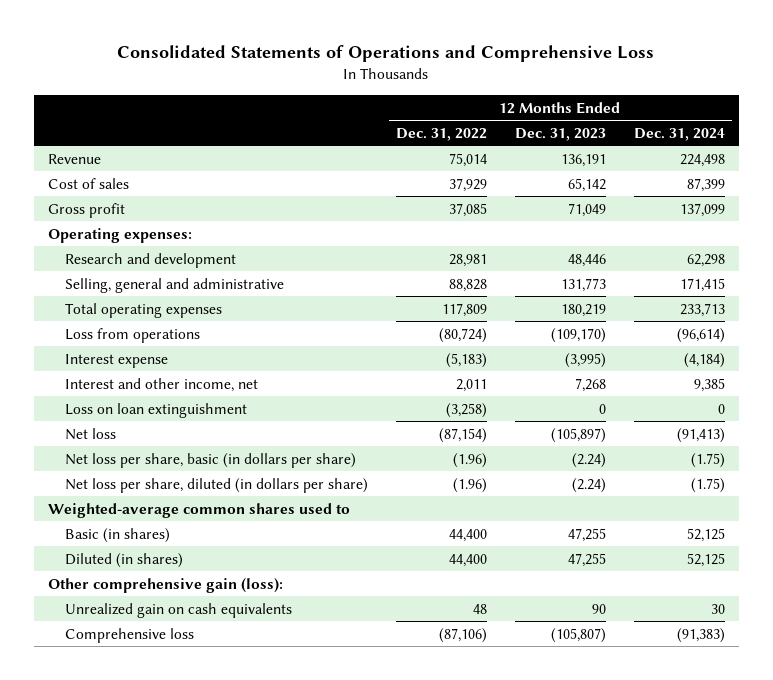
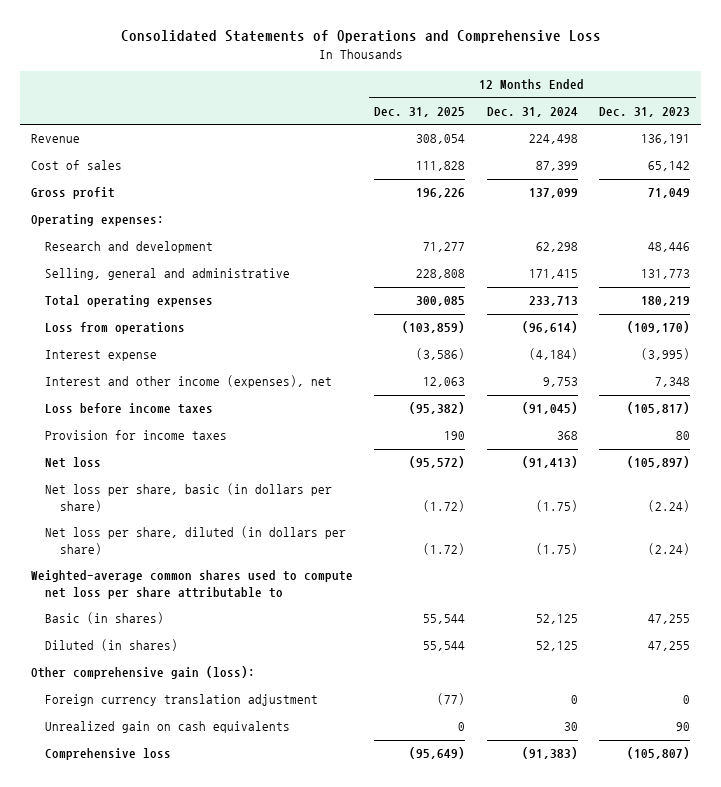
[395,127,487,141] Dec. 31, 2022 -> none
none -> [374,106,466,117] Dec. 31, 2025
[64,402,247,418] Loss on loan extinguishment -> none
[64,377,258,392] Interest and other income, net -> [45,375,333,389] Interest and other income (expenses), net
[574,377,606,392] 7,268 -> [655,377,691,388] 7,348
[693,377,725,392] 9,385 -> [542,377,578,388] 9,753
none -> [45,403,214,415] Loss before income taxes
none -> [45,430,228,441] Provision for income taxes
[48,502,351,518] Weighted-average common shares used to -> [31,570,354,600] Weighted-average common shares used to compute net loss per share attributable to
none -> [45,694,319,707] Foreign currency translation adjustment

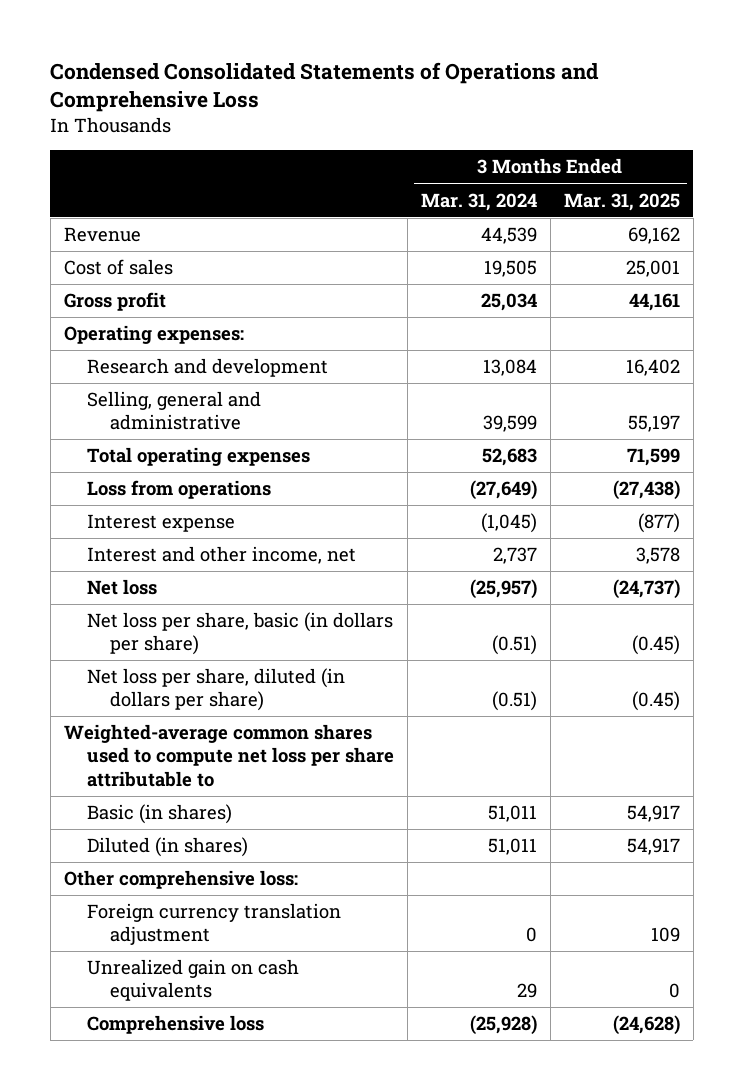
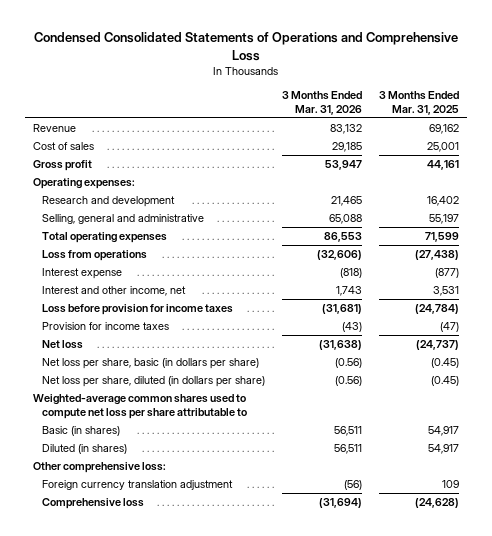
[420,192,537,211] Mar. 31, 2024 -> none
none -> [281,90,362,116] 3 Months Ended Mar. 31, 2026
[635,547,680,565] 3,578 -> [432,285,459,296] 3,531
none -> [42,303,234,315] Loss before provision for income taxes
none -> [42,321,170,330] Provision for income taxes
[86,959,299,1002] Unrealized gain on cash equivalents -> none

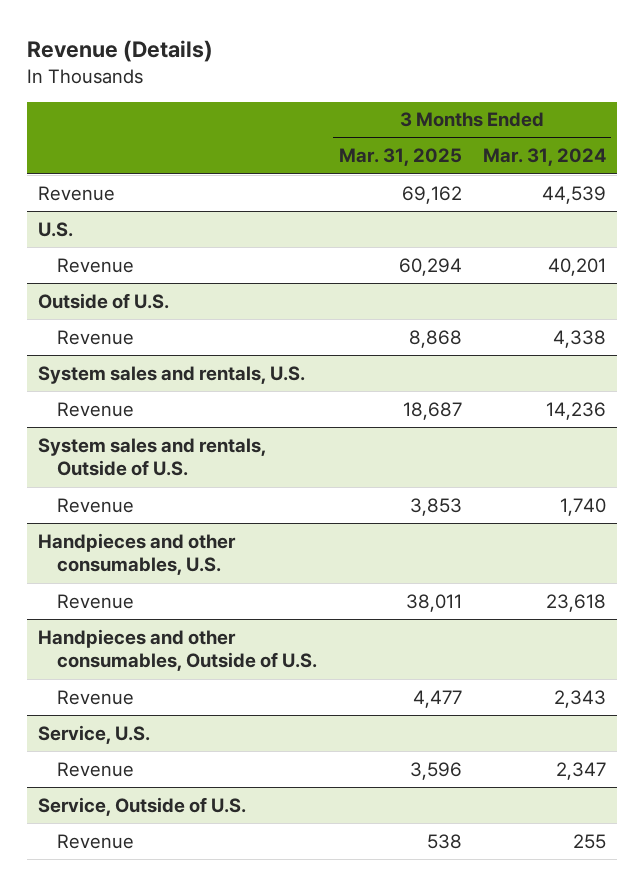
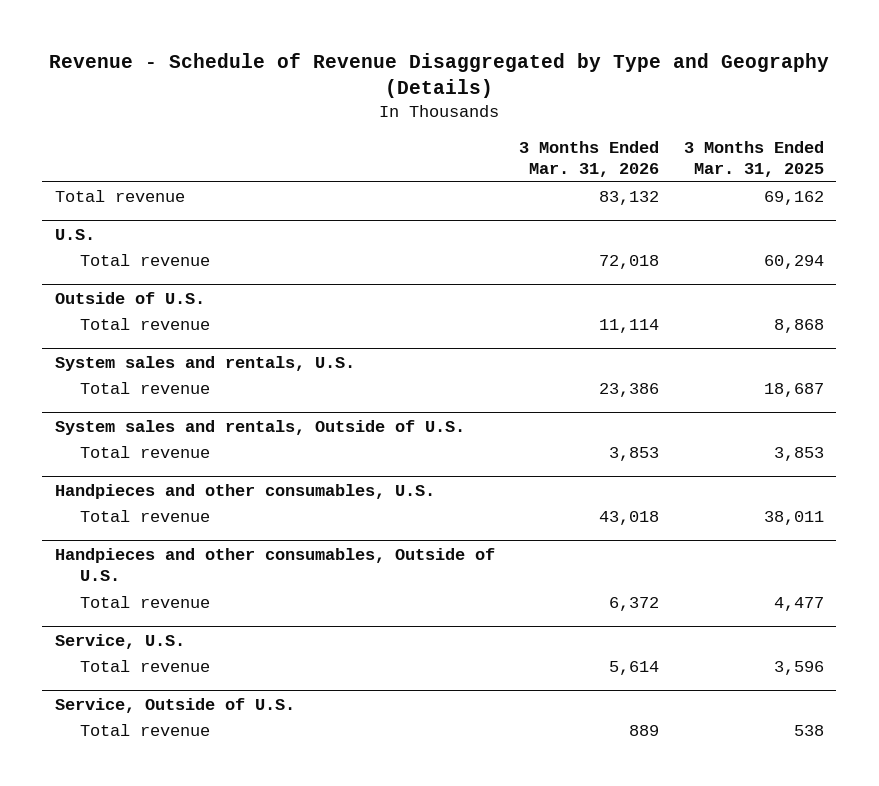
[27,39,214,62] Revenue (Details) -> [49,53,830,99] Revenue - Schedule of Revenue Disaggregated by Type and Geography (Details)
[483,148,607,167] Mar. 31, 2024 -> none
none -> [519,140,660,177] 3 Months Ended Mar. 31, 2026
[37,185,115,201] Revenue -> [54,189,185,202] Total revenue
[57,257,135,273] Revenue -> [80,253,211,266] Total revenue
[57,329,135,345] Revenue -> [80,317,211,330] Total revenue
[57,401,135,417] Revenue -> [80,381,211,394] Total revenue
[57,497,135,513] Revenue -> [80,445,211,458] Total revenue
[57,593,135,609] Revenue -> [80,509,211,522] Total revenue
[57,689,135,705] Revenue -> [80,595,211,608] Total revenue
[57,761,135,777] Revenue -> [80,659,211,672] Total revenue
[57,833,135,849] Revenue -> [80,723,211,736] Total revenue

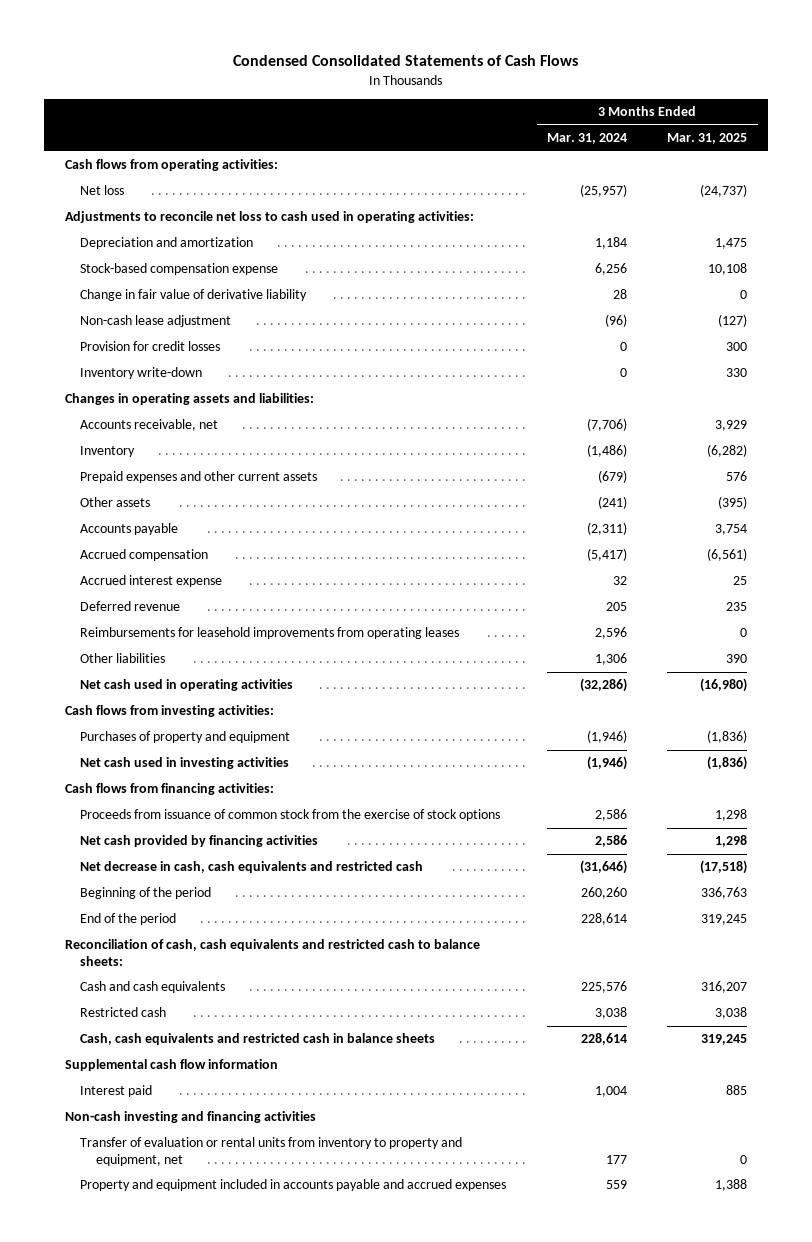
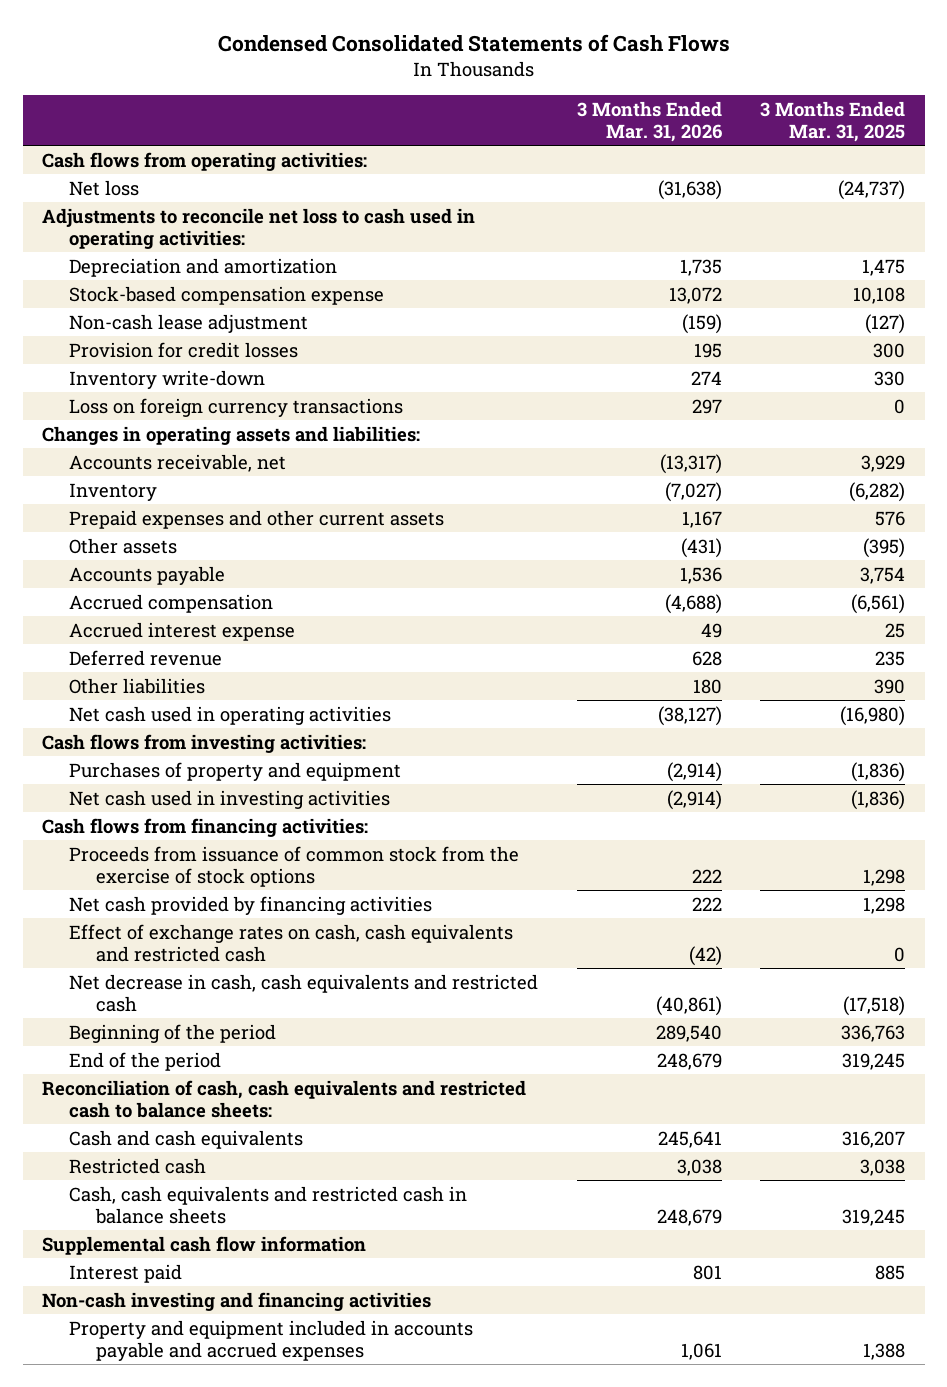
[546,133,627,145] Mar. 31, 2024 -> none
none -> [576,100,722,142] 3 Months Ended Mar. 31, 2026
[80,289,308,302] Change in fair value of derivative liability -> none
none -> [69,397,404,417] Loss on foreign currency transactions
[80,627,460,640] Reimbursements for leasehold improvements from operating leases -> none
none -> [69,923,514,962] Effect of exchange rates on cash, cash equivalents and restricted cash
[80,1137,463,1166] Transfer of evaluation or rental units from inventory to property and equipment, net -> none

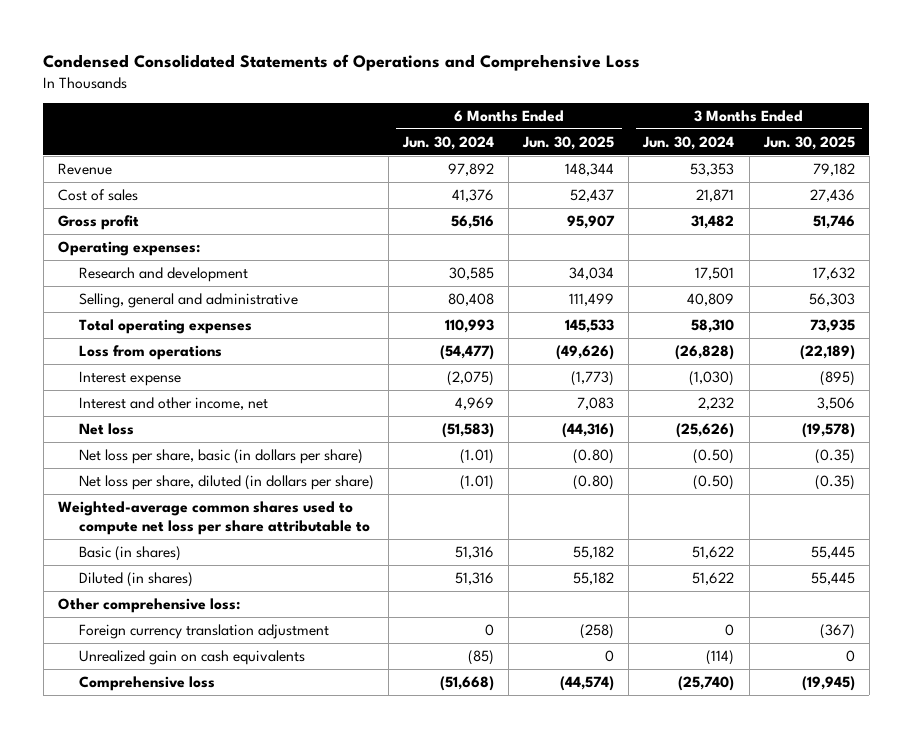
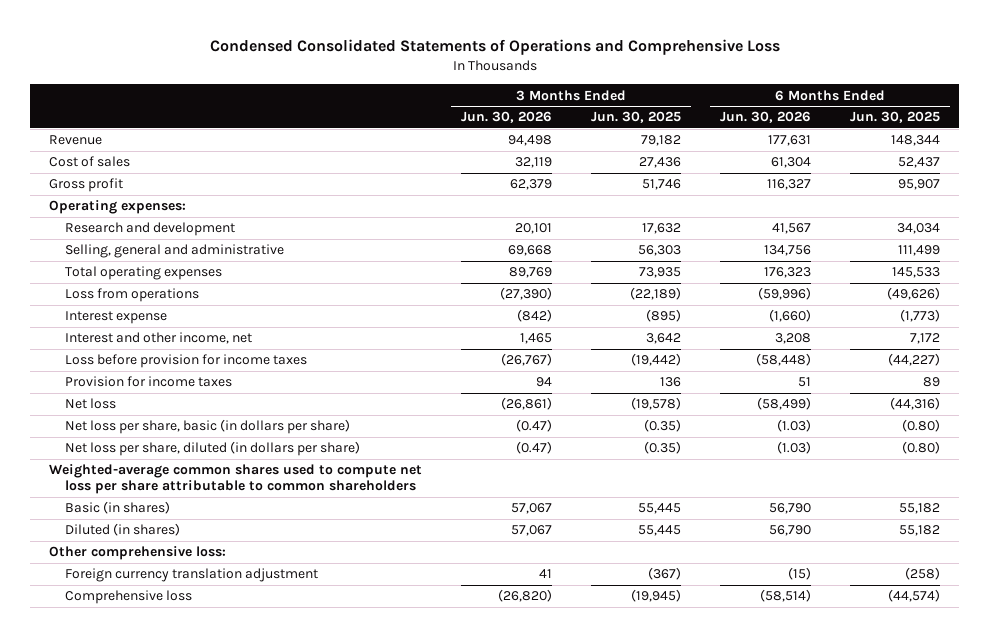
[402,135,495,150] Jun. 30, 2024 -> none
[642,135,735,150] Jun. 30, 2024 -> none
none -> [461,111,553,124] Jun. 30, 2026
none -> [720,111,812,124] Jun. 30, 2026
[577,397,615,411] 7,083 -> [909,333,940,345] 7,172
[816,397,855,411] 3,506 -> [646,333,682,345] 3,642
none -> [65,354,308,369] Loss before provision for income taxes
none -> [65,376,233,388] Provision for income taxes
[57,501,370,535] Weighted-average common shares used to compute net loss per share attributable to -> [49,464,423,495] Weighted-average common shares used to compute net loss per share attributable to common shareholders
[78,650,305,666] Unrealized gain on cash equivalents -> none

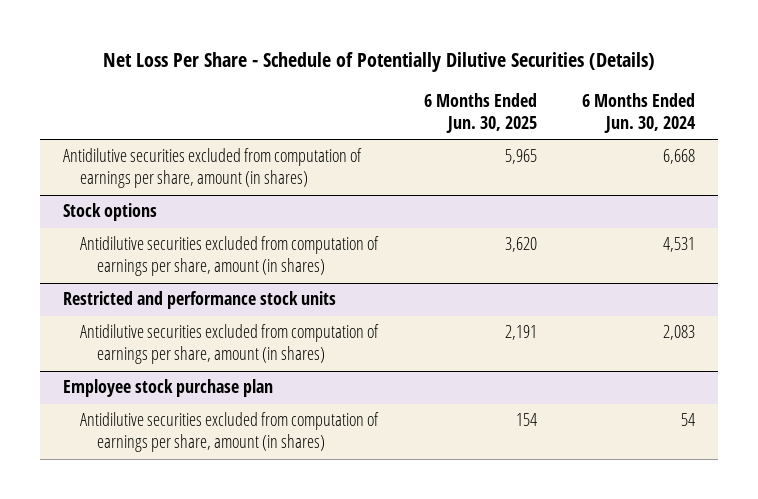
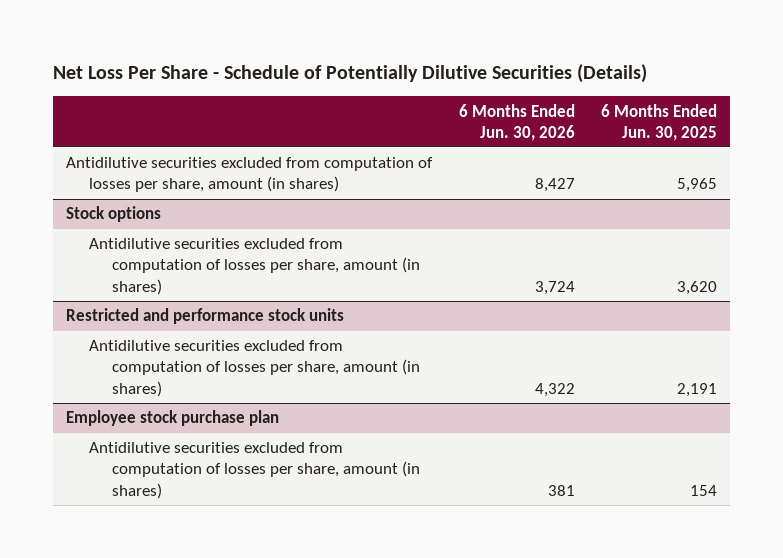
[582,92,697,133] 6 Months Ended Jun. 30, 2024 -> none
none -> [458,103,575,141] 6 Months Ended Jun. 30, 2026
[62,148,362,189] Antidilutive securities excluded from computation of earnings per share, amount (in shares) -> [66,157,434,193] Antidilutive securities excluded from computation of losses per share, amount (in shares)
[80,236,380,277] Antidilutive securities excluded from computation of earnings per share, amount (in shares) -> [89,238,421,295] Antidilutive securities excluded from computation of losses per share, amount (in shares)
[80,324,380,365] Antidilutive securities excluded from computation of earnings per share, amount (in shares) -> [89,340,421,397] Antidilutive securities excluded from computation of losses per share, amount (in shares)
[80,412,380,453] Antidilutive securities excluded from computation of earnings per share, amount (in shares) -> [89,442,421,499] Antidilutive securities excluded from computation of losses per share, amount (in shares)

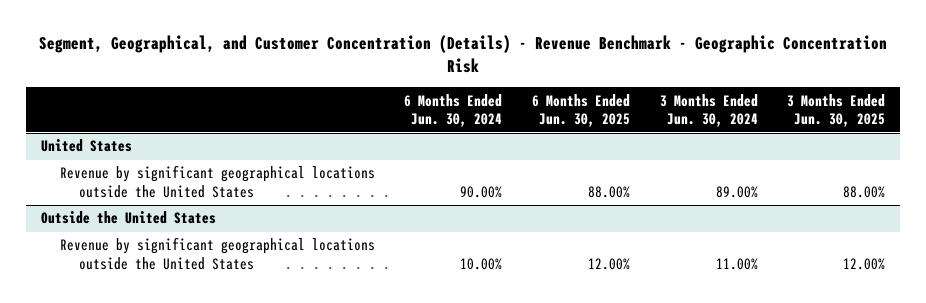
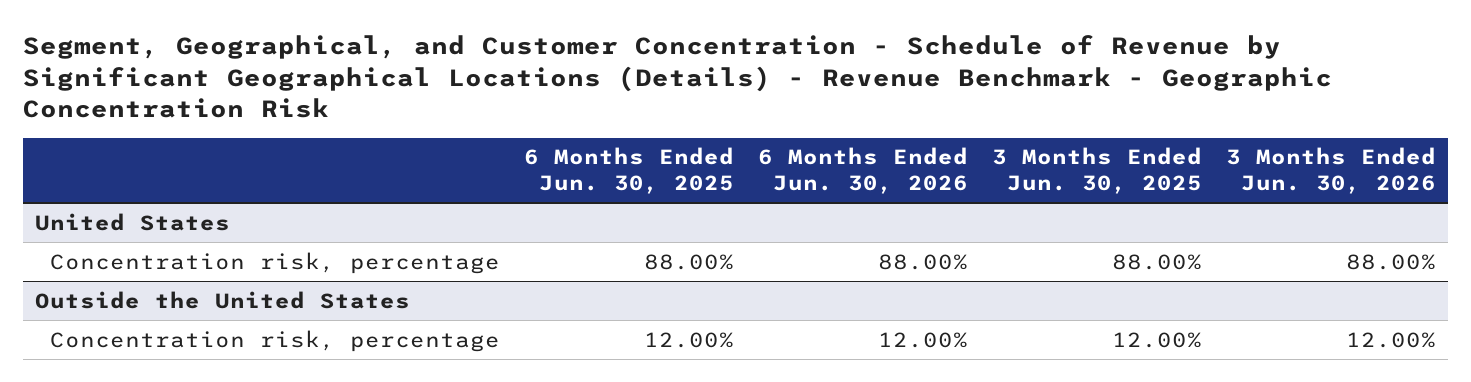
[39,35,888,74] Segment, Geographical, and Customer Concentration (Details) - Revenue Benchmark - Geographic Concentration Risk -> [22,35,1332,119] Segment, Geographical, and Customer Concentration - Schedule of Revenue by Significant Geographical Locations (Details) - Revenue Benchmark - Geographic Concentration Risk
[404,93,503,127] 6 Months Ended Jun. 30, 2024 -> none
[659,93,758,127] 3 Months Ended Jun. 30, 2024 -> none
none -> [758,147,969,194] 6 Months Ended Jun. 30, 2026
none -> [1226,147,1437,194] 3 Months Ended Jun. 30, 2026
[59,165,375,198] Revenue by significant geographical locations outside the United States -> [50,251,501,274] Concentration risk, percentage
[59,237,375,270] Revenue by significant geographical locations outside the United States -> [50,329,501,352] Concentration risk, percentage

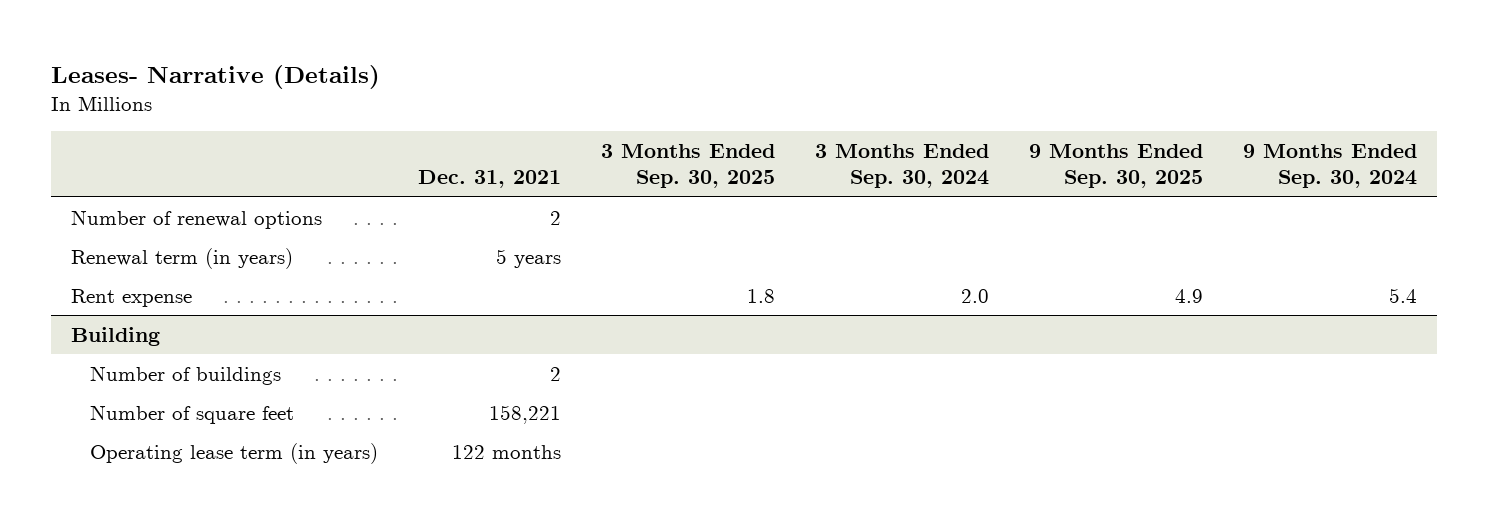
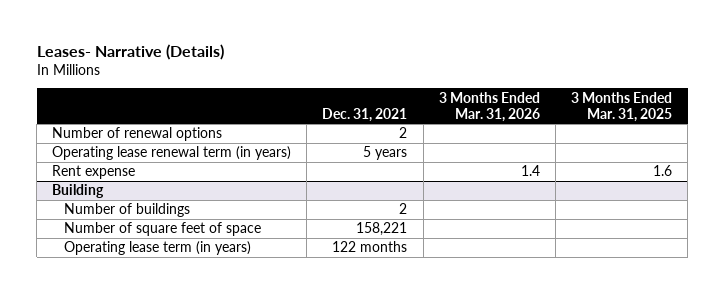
[600,143,775,189] 3 Months Ended Sep. 30, 2025 -> none
[814,143,989,189] 3 Months Ended Sep. 30, 2024 -> none
[1028,143,1203,189] 9 Months Ended Sep. 30, 2025 -> none
[1242,143,1417,189] 9 Months Ended Sep. 30, 2024 -> none
none -> [438,91,540,122] 3 Months Ended Mar. 31, 2026
none -> [570,91,672,122] 3 Months Ended Mar. 31, 2025
[70,247,293,269] Renewal term (in years) -> [52,146,292,161] Operating lease renewal term (in years)
[89,404,294,424] Number of square feet -> [64,222,262,237] Number of square feet of space

